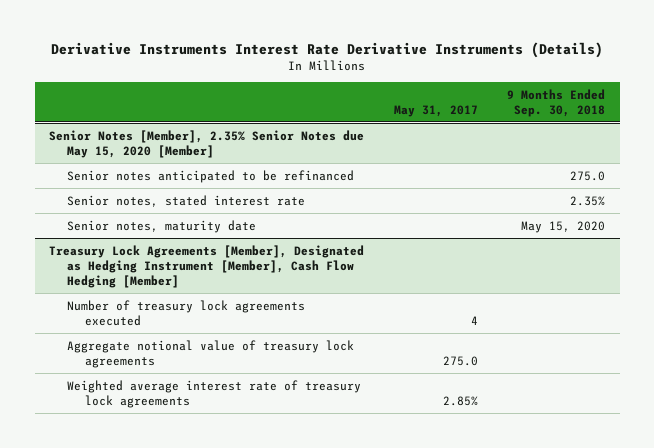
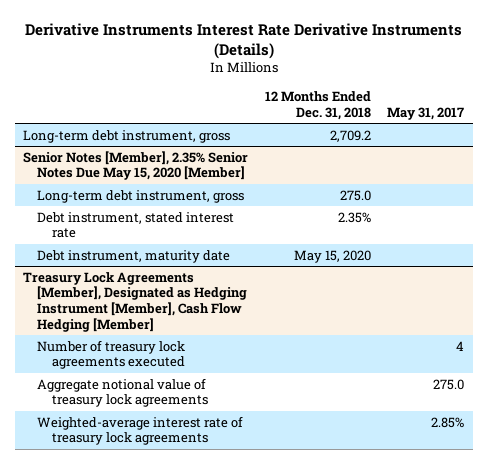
[507,88,606,117] 9 Months Ended Sep. 30, 2018 -> none
none -> [264,91,371,120] 12 Months Ended Dec. 31, 2018
none -> [23,129,231,143] Long-term debt instrument, gross
[49,129,365,158] Senior Notes [Member], 2.35% Senior Notes due May 15, 2020 [Member] -> [23,150,249,181] Senior Notes [Member], 2.35% Senior Notes Due May 15, 2020 [Member]
[67,169,355,183] Senior notes anticipated to be refinanced -> [37,189,245,203] Long-term debt instrument, gross
[67,194,306,207] Senior notes, stated interest rate -> [37,211,235,239] Debt instrument, stated interest rate
[67,219,257,233] Senior notes, maturity date -> [37,249,231,263] Debt instrument, maturity date
[67,379,362,408] Weighted average interest rate of treasury lock agreements -> [37,415,244,446] Weighted-average interest rate of treasury lock agreements

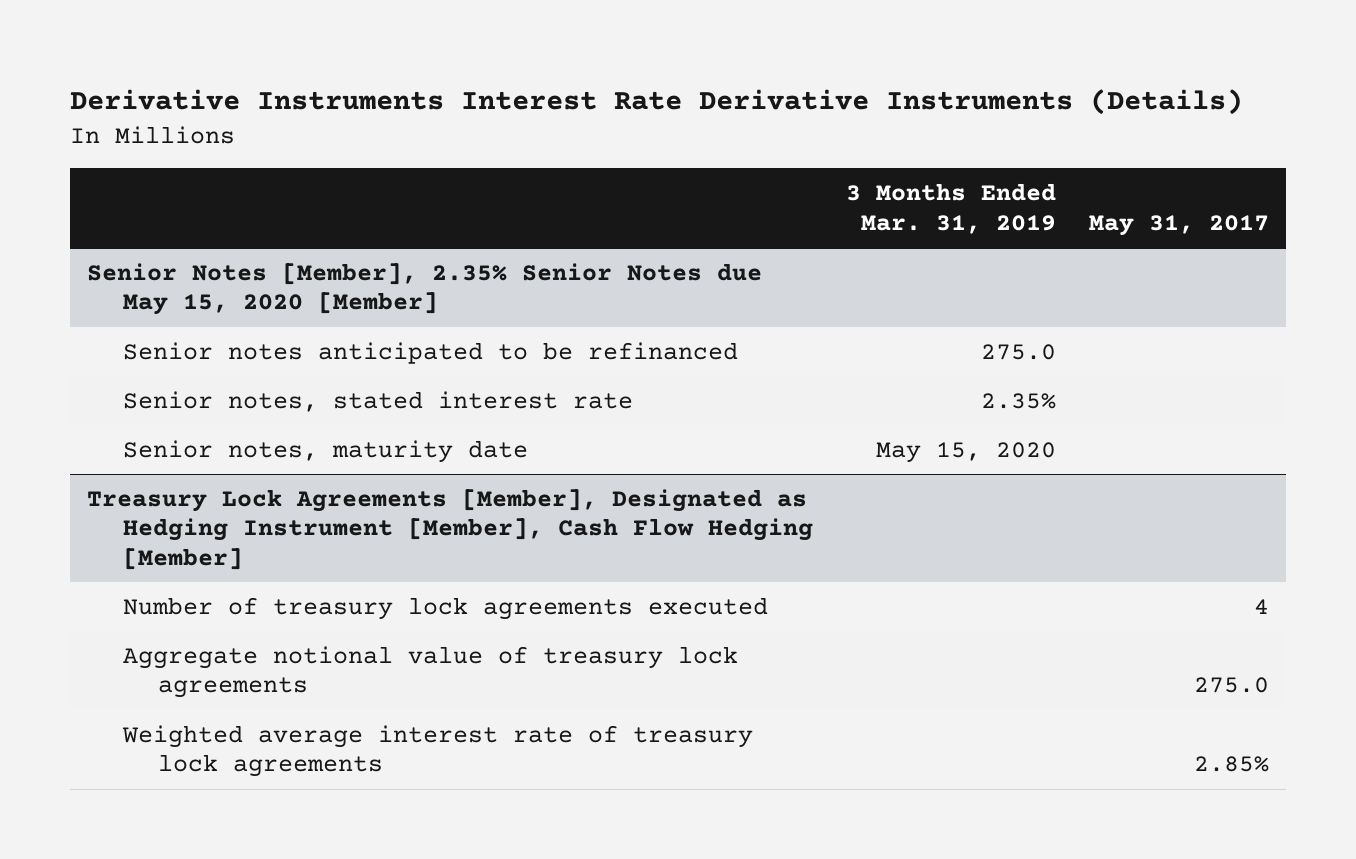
[264,91,371,120] 12 Months Ended Dec. 31, 2018 -> none
none -> [845,183,1056,234] 3 Months Ended Mar. 31, 2019
[23,129,231,143] Long-term debt instrument, gross -> none
[23,150,249,181] Senior Notes [Member], 2.35% Senior Notes Due May 15, 2020 [Member] -> [87,262,763,316] Senior Notes [Member], 2.35% Senior Notes due May 15, 2020 [Member]
[37,189,245,203] Long-term debt instrument, gross -> [122,341,738,364] Senior notes anticipated to be refinanced
[37,211,235,239] Debt instrument, stated interest rate -> [122,390,633,412] Senior notes, stated interest rate
[37,249,231,263] Debt instrument, maturity date -> [122,439,528,463] Senior notes, maturity date
[37,415,244,446] Weighted-average interest rate of treasury lock agreements -> [121,724,753,778] Weighted average interest rate of treasury lock agreements

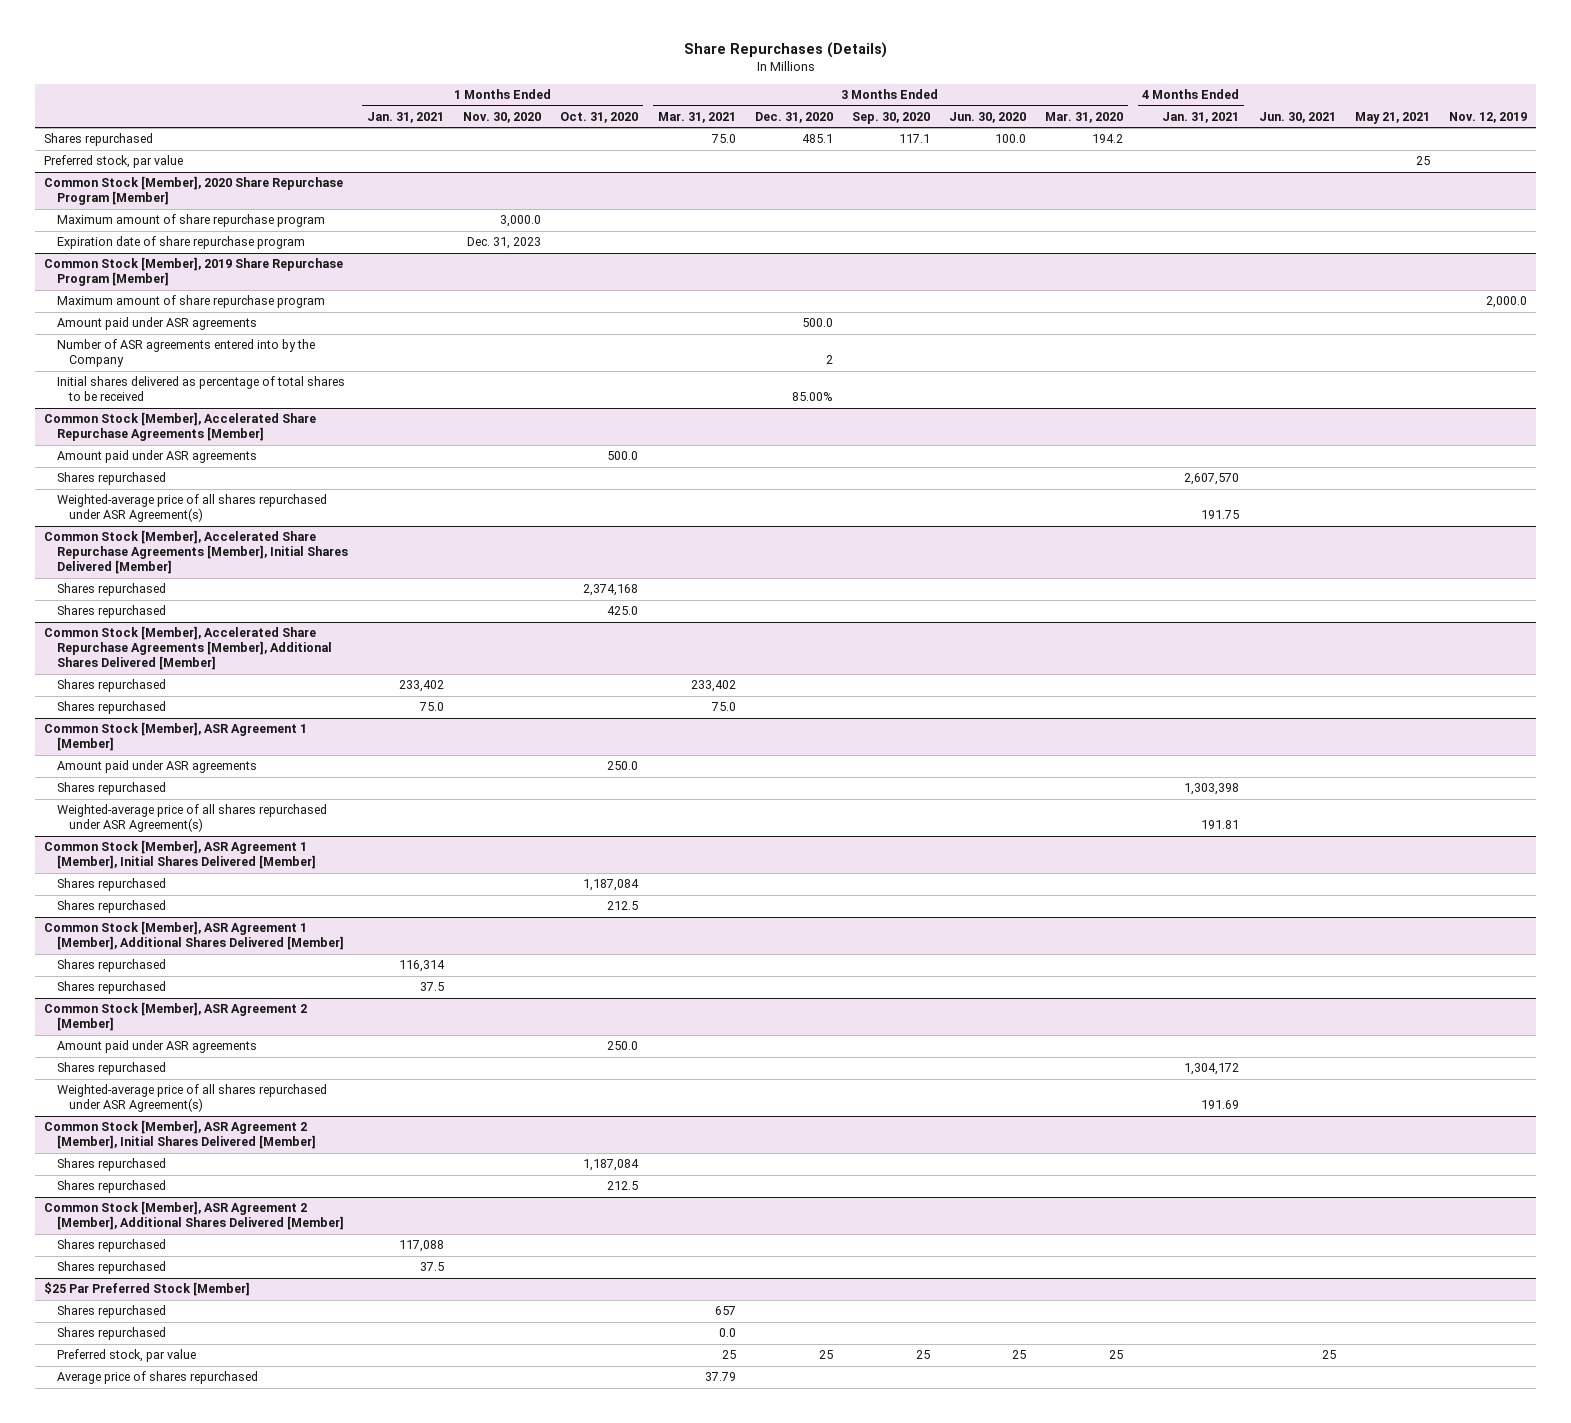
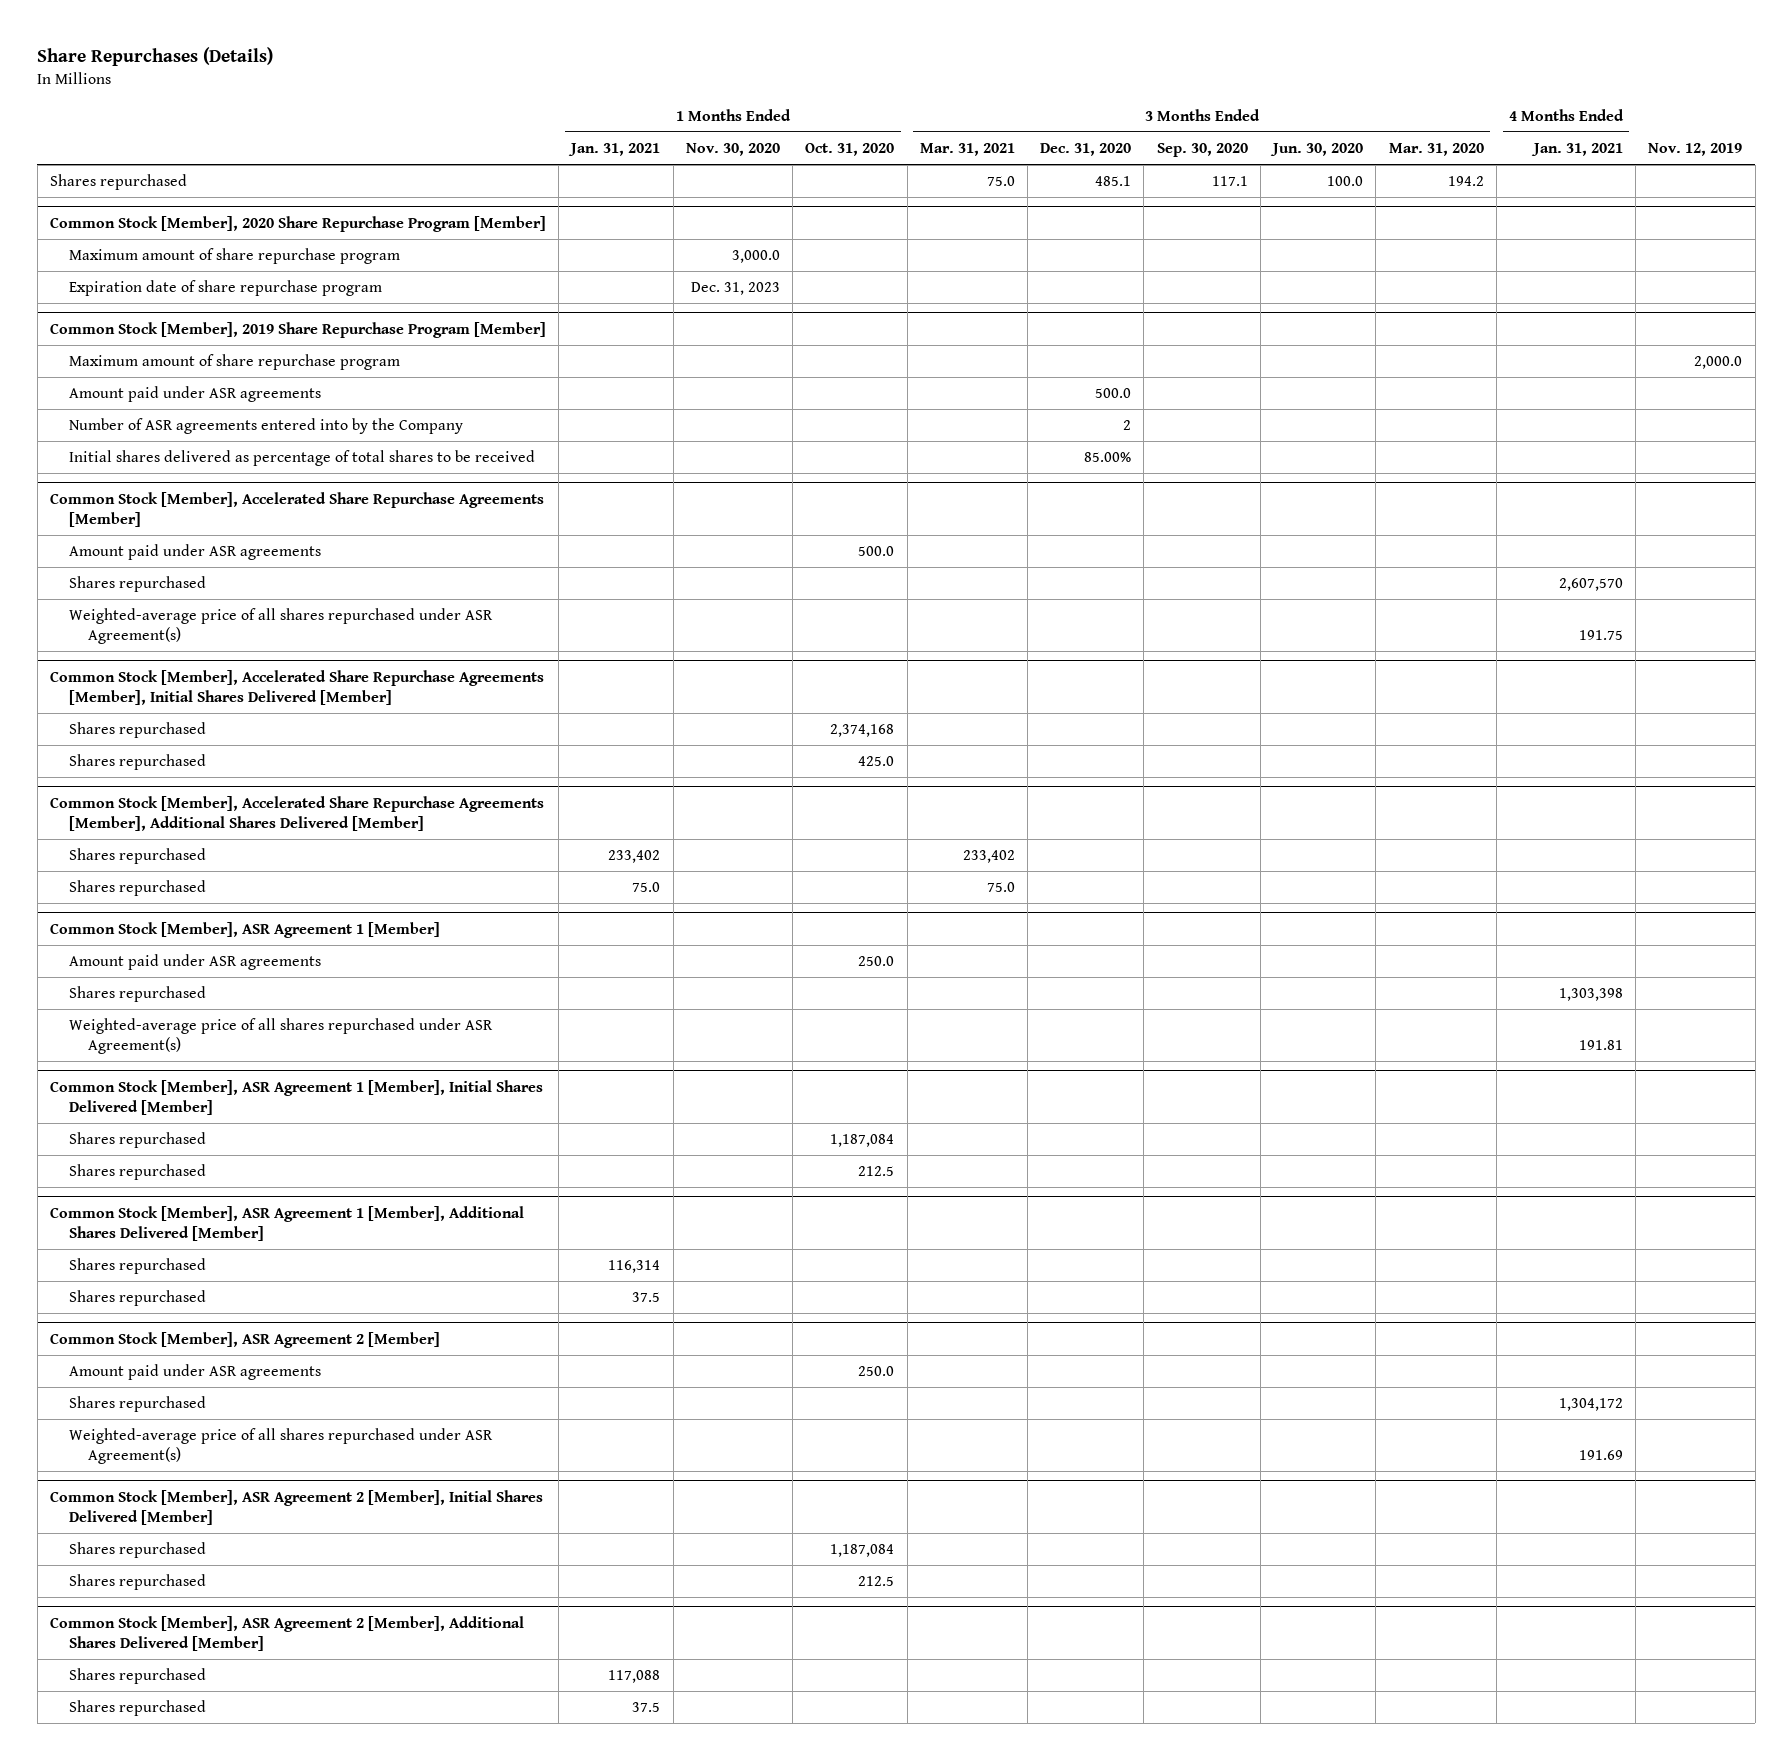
[1258,111,1336,123] Jun. 30, 2021 -> none
[1354,111,1430,124] May 21, 2021 -> none
[44,155,184,169] Preferred stock, par value -> none
[44,1282,251,1297] $25 Par Preferred Stock [Member] -> none
[56,1305,166,1319] Shares repurchased -> none
[56,1327,166,1341] Shares repurchased -> none
[56,1349,196,1363] Preferred stock, par value -> none
[56,1371,258,1385] Average price of shares repurchased -> none

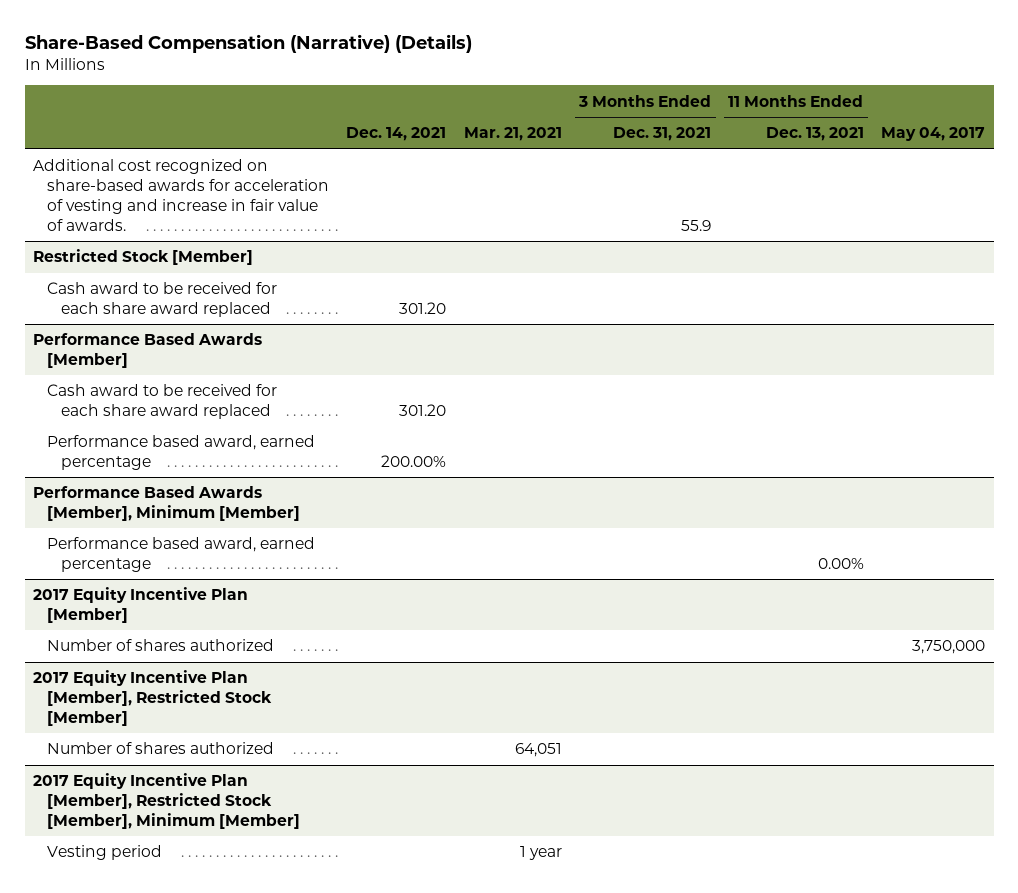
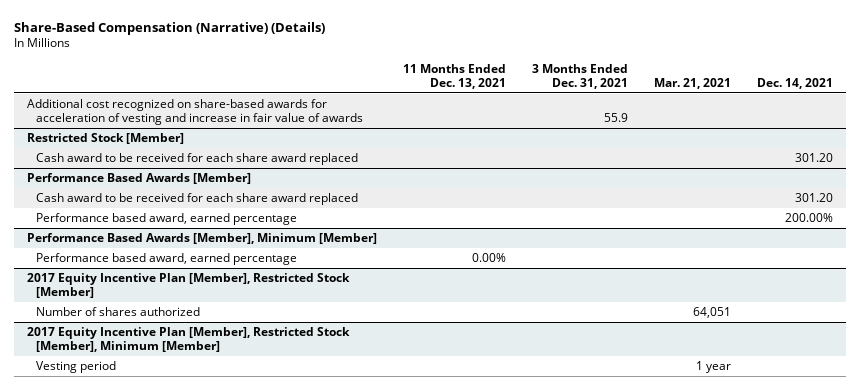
[881,127,986,142] May 04, 2017 -> none
[33,159,330,231] Additional cost recognized on share-based awards for acceleration of vesting and increase in fair value of awards. -> [27,98,363,126] Additional cost recognized on share-based awards for acceleration of vesting and increase in fair value of awards
[33,587,249,624] 2017 Equity Incentive Plan [Member] -> none
[47,639,275,652] Number of shares authorized -> none

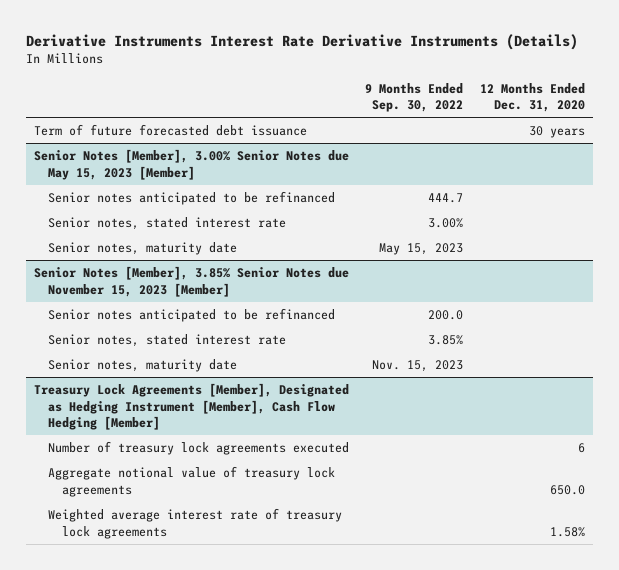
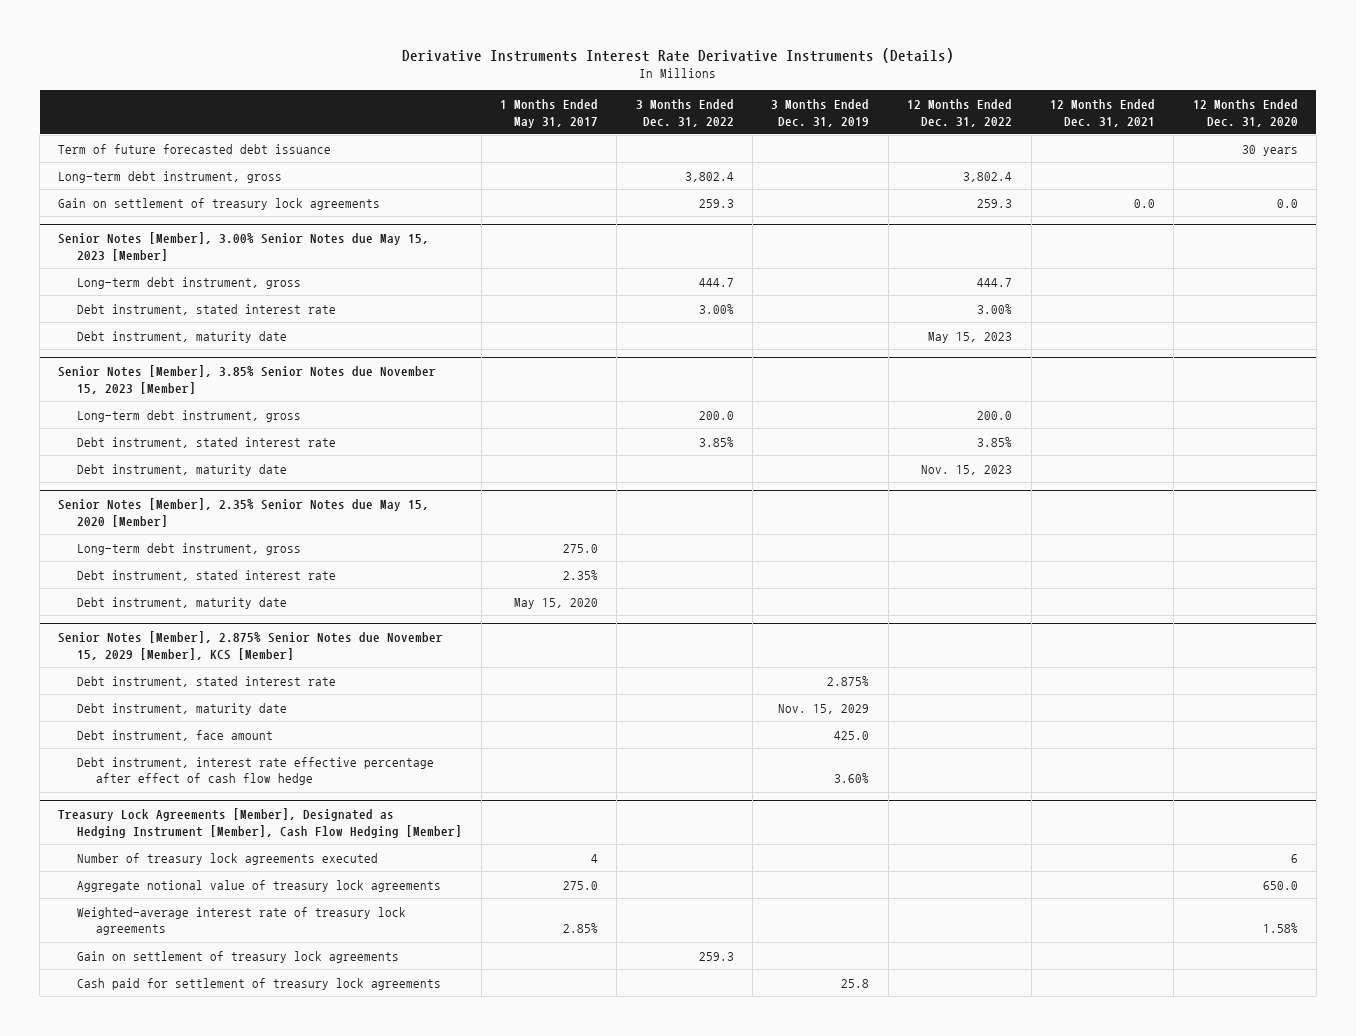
[365,82,464,113] 9 Months Ended Sep. 30, 2022 -> none
none -> [500,98,599,128] 1 Months Ended May 31, 2017
none -> [635,98,734,127] 3 Months Ended Dec. 31, 2022
none -> [771,98,870,127] 3 Months Ended Dec. 31, 2019
none -> [907,98,1013,127] 12 Months Ended Dec. 31, 2022
none -> [1049,98,1155,127] 12 Months Ended Dec. 31, 2021
none -> [58,170,283,183] Long-term debt instrument, gross
none -> [58,197,381,210] Gain on settlement of treasury lock agreements
[48,191,336,206] Senior notes anticipated to be refinanced -> [77,276,302,289] Long-term debt instrument, gross
[48,217,287,231] Senior notes, stated interest rate -> [77,303,337,315] Debt instrument, stated interest rate
[48,242,238,256] Senior notes, maturity date -> [77,330,288,343] Debt instrument, maturity date
[48,308,336,323] Senior notes anticipated to be refinanced -> [77,409,302,422] Long-term debt instrument, gross
[48,334,287,348] Senior notes, stated interest rate -> [77,436,337,448] Debt instrument, stated interest rate
[48,359,238,373] Senior notes, maturity date -> [77,463,288,476] Debt instrument, maturity date
none -> [58,497,430,527] Senior Notes [Member], 2.35% Senior Notes due May 15, 2020 [Member]
none -> [77,542,302,555] Long-term debt instrument, gross
none -> [77,569,337,581] Debt instrument, stated interest rate
none -> [77,596,288,609] Debt instrument, maturity date
none -> [58,630,444,660] Senior Notes [Member], 2.875% Senior Notes due November 15, 2029 [Member], KCS [Member]
none -> [77,675,337,687] Debt instrument, stated interest rate
none -> [77,702,288,715] Debt instrument, maturity date
none -> [77,729,274,741] Debt instrument, face amount
none -> [77,756,435,786] Debt instrument, interest rate effective percentage after effect of cash flow hedge
[48,508,343,539] Weighted average interest rate of treasury lock agreements -> [77,906,407,936] Weighted-average interest rate of treasury lock agreements
none -> [77,950,400,963] Gain on settlement of treasury lock agreements
none -> [77,977,442,990] Cash paid for settlement of treasury lock agreements

